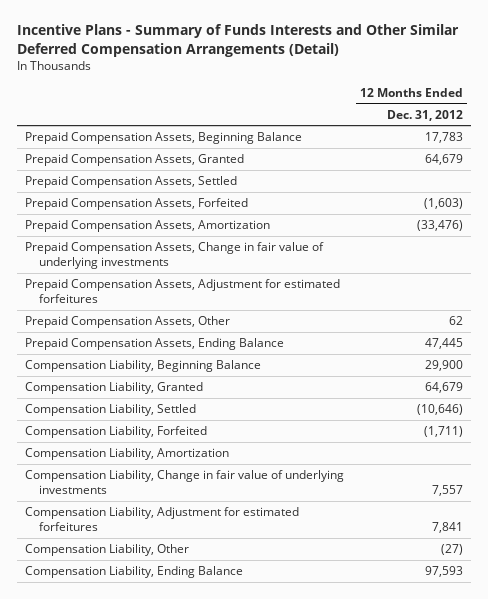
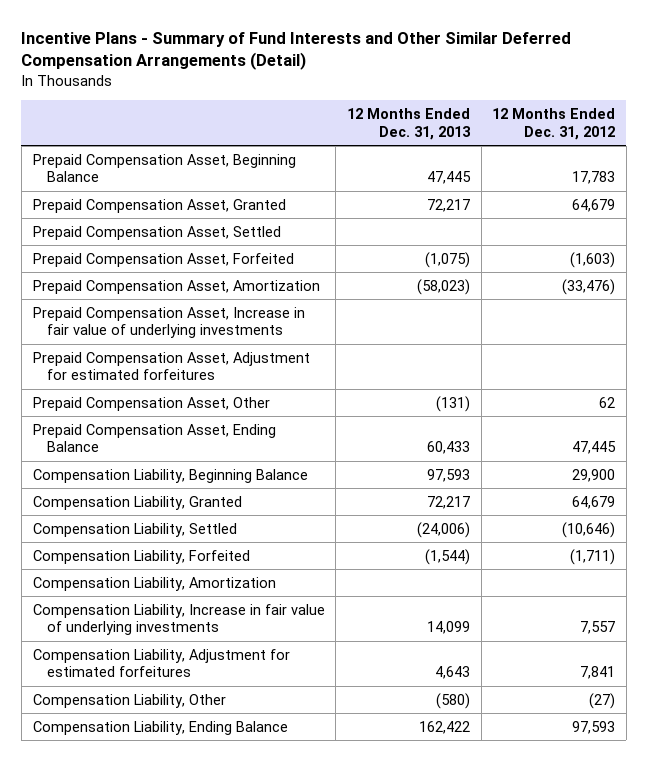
[16,24,459,57] Incentive Plans - Summary of Funds Interests and Other Similar Deferred Compensation Arrangements (Detail) -> [21,31,572,71] Incentive Plans - Summary of Fund Interests and Other Similar Deferred Compensation Arrangements (Detail)
none -> [346,107,471,140] 12 Months Ended Dec. 31, 2013
[24,132,302,145] Prepaid Compensation Assets, Beginning Balance -> [32,153,296,183] Prepaid Compensation Asset, Beginning Balance
[24,154,244,167] Prepaid Compensation Assets, Granted -> [32,198,286,213] Prepaid Compensation Asset, Granted
[24,176,237,189] Prepaid Compensation Assets, Settled -> [32,225,281,240] Prepaid Compensation Asset, Settled
[24,198,248,211] Prepaid Compensation Assets, Forfeited -> [32,252,294,267] Prepaid Compensation Asset, Forfeited
[24,220,270,233] Prepaid Compensation Assets, Amortization -> [32,279,320,294] Prepaid Compensation Asset, Amortization
[24,242,324,270] Prepaid Compensation Assets, Change in fair value of underlying investments -> [32,306,305,339] Prepaid Compensation Asset, Increase in fair value of underlying investments
[24,279,340,304] Prepaid Compensation Assets, Adjustment for estimated forfeitures -> [32,351,310,381] Prepaid Compensation Asset, Adjustment for estimated forfeitures
[24,316,230,329] Prepaid Compensation Assets, Other -> [32,396,270,411] Prepaid Compensation Asset, Other
[24,338,284,351] Prepaid Compensation Assets, Ending Balance -> [32,423,276,453] Prepaid Compensation Asset, Ending Balance
[24,470,344,495] Compensation Liability, Change in fair value of underlying investments -> [32,603,325,636] Compensation Liability, Increase in fair value of underlying investments

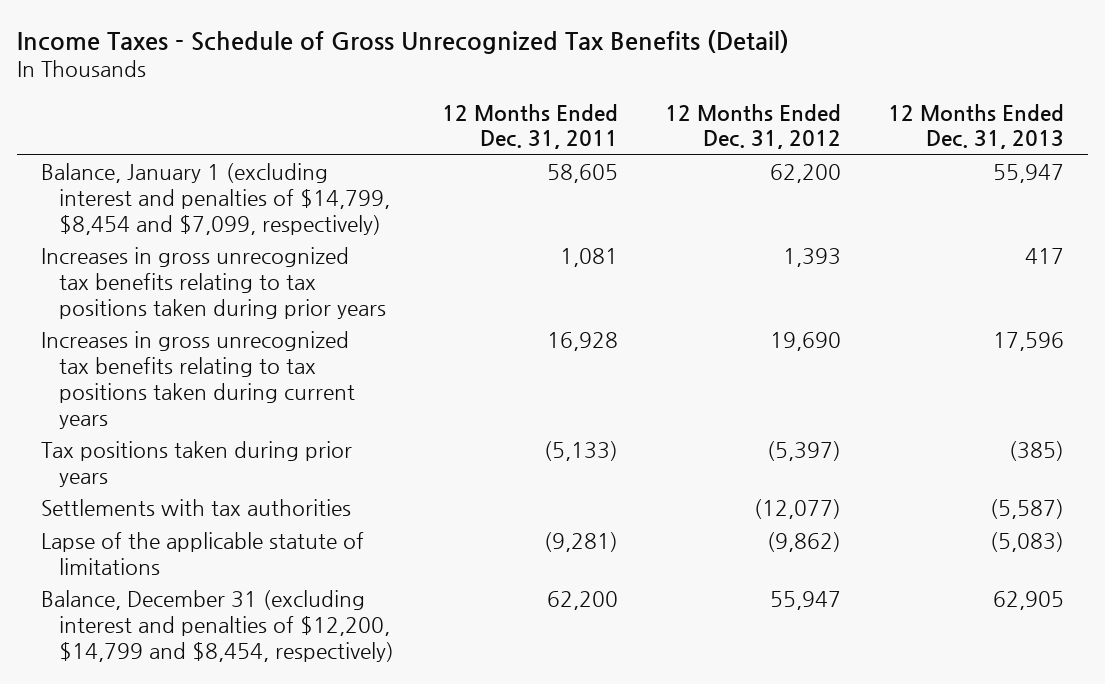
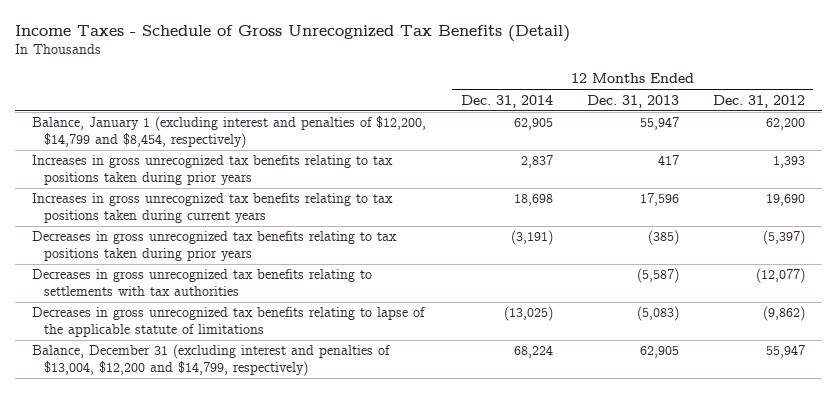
[441,103,618,150] 12 Months Ended Dec. 31, 2011 -> none
none -> [460,94,553,108] Dec. 31, 2014
[40,163,391,236] Balance, January 1 (excluding interest and penalties of $14,799, $8,454 and $7,099, respectively) -> [32,116,427,149] Balance, January 1 (excluding interest and penalties of $12,200, $14,799 and $8,454, respectively)
[40,441,352,488] Tax positions taken during prior years -> [32,231,398,262] Decreases in gross unrecognized tax benefits relating to tax positions taken during prior years
[40,499,351,517] Settlements with tax authorities -> [32,269,373,297] Decreases in gross unrecognized tax benefits relating to settlements with tax authorities
[40,532,364,576] Lapse of the applicable statute of limitations -> [32,307,426,338] Decreases in gross unrecognized tax benefits relating to lapse of the applicable statute of limitations
[40,590,395,663] Balance, December 31 (excluding interest and penalties of $12,200, $14,799 and $8,454, respectively) -> [32,344,391,377] Balance, December 31 (excluding interest and penalties of $13,004, $12,200 and $14,799, respectively)

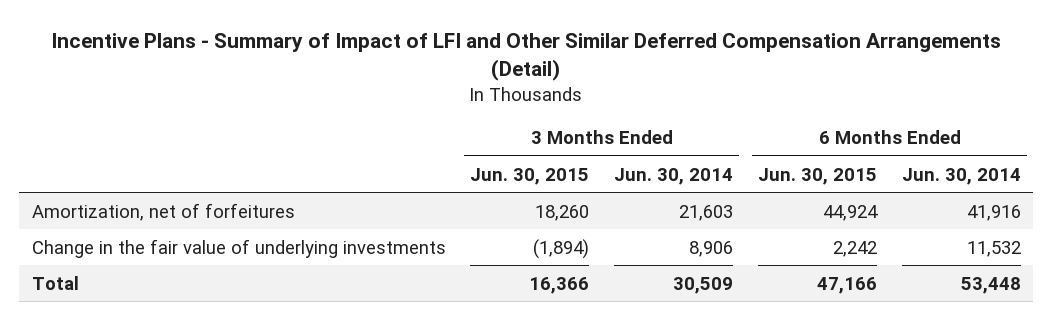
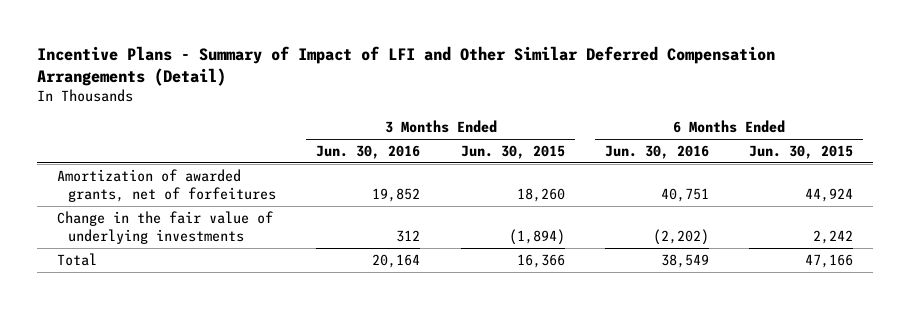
[614,167,734,185] Jun. 30, 2014 -> none
[901,167,1021,185] Jun. 30, 2014 -> none
none -> [316,144,421,159] Jun. 30, 2016
none -> [604,144,709,159] Jun. 30, 2016
[31,202,295,221] Amortization, net of forfeitures -> [57,168,277,202] Amortization of awarded grants, net of forfeitures

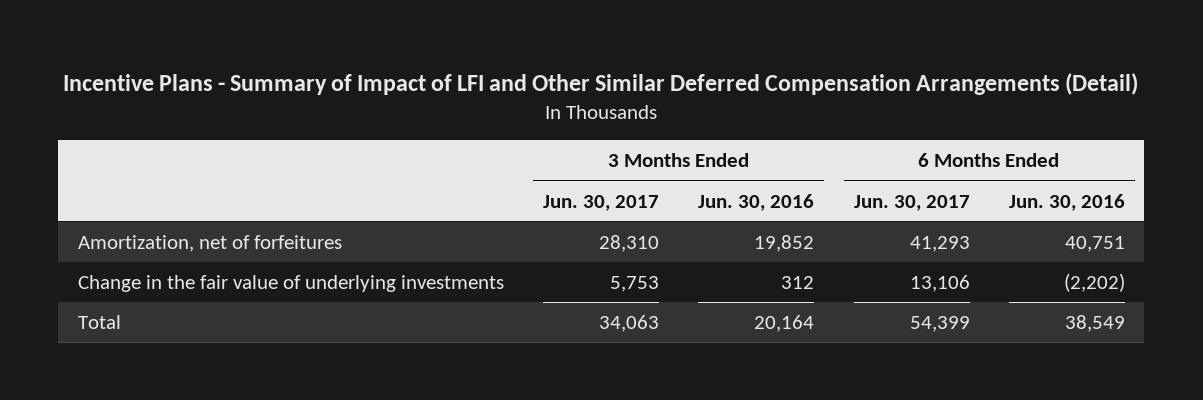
[460,144,565,159] Jun. 30, 2015 -> none
[749,144,854,159] Jun. 30, 2015 -> none
none -> [543,194,660,211] Jun. 30, 2017
none -> [853,194,970,211] Jun. 30, 2017
[57,168,277,202] Amortization of awarded grants, net of forfeitures -> [78,234,343,252] Amortization, net of forfeitures

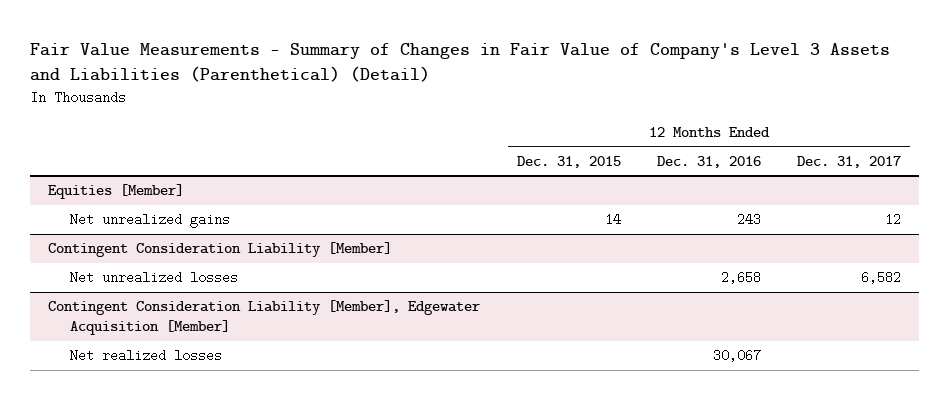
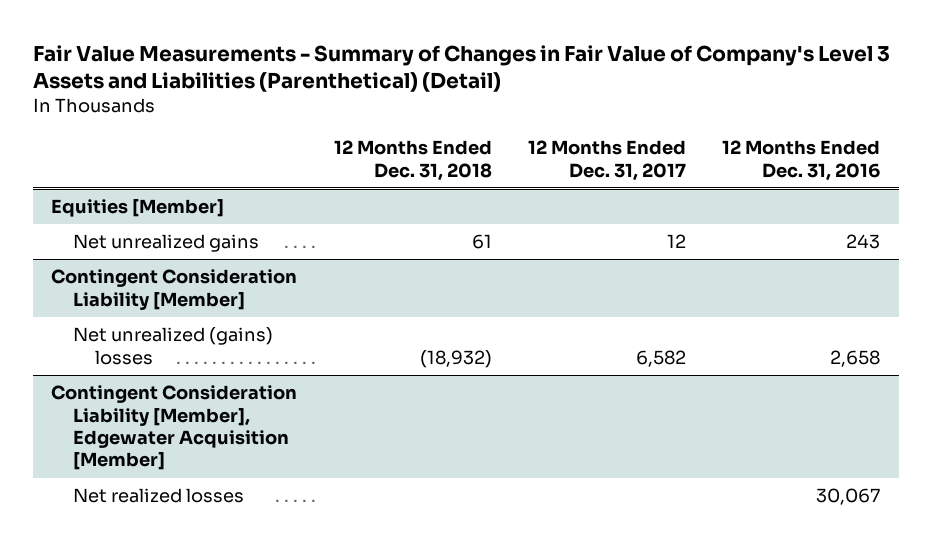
[516,155,621,168] Dec. 31, 2015 -> none
none -> [333,140,492,181] 12 Months Ended Dec. 31, 2018
[70,271,239,285] Net unrealized losses -> [73,327,274,365] Net unrealized (gains) losses

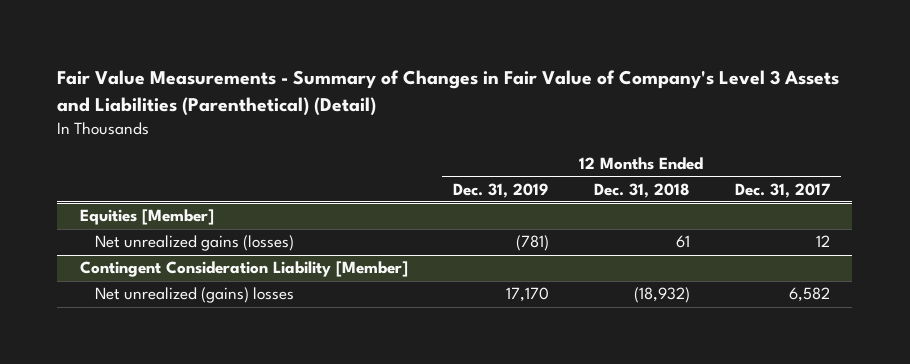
[722,140,881,181] 12 Months Ended Dec. 31, 2016 -> none
none -> [452,182,549,198] Dec. 31, 2019
[73,234,260,253] Net unrealized gains -> [94,235,294,252] Net unrealized gains (losses)
[51,385,298,471] Contingent Consideration Liability [Member], Edgewater Acquisition [Member] -> none
[73,488,245,504] Net realized losses -> none

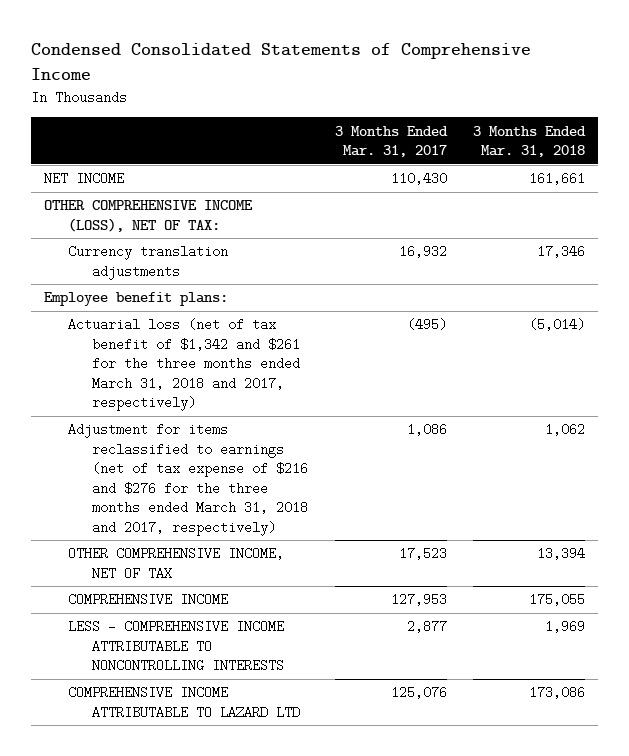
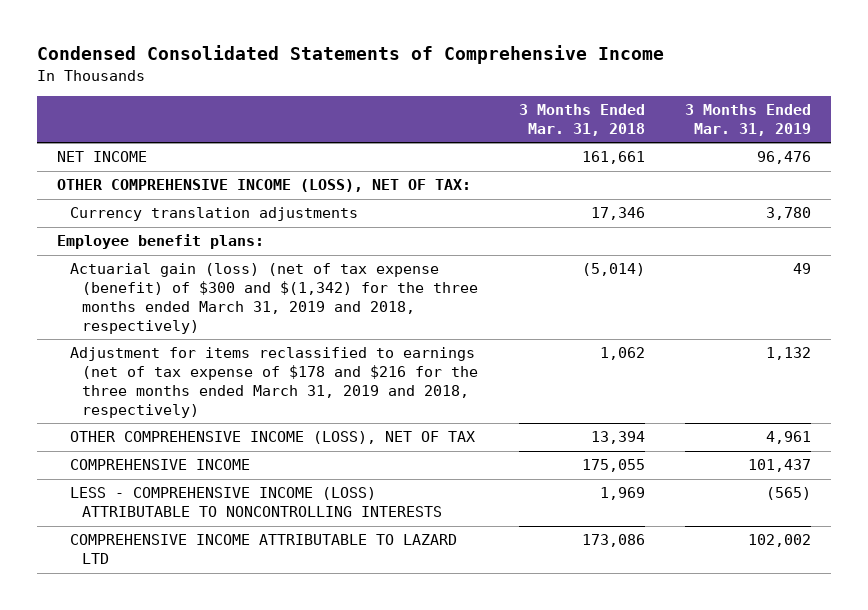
[334,125,448,158] 3 Months Ended Mar. 31, 2017 -> none
none -> [685,104,812,136] 3 Months Ended Mar. 31, 2019
[68,318,301,412] Actuarial loss (net of tax benefit of $1,342 and $261 for the three months ended March 31, 2018 and 2017, respectively) -> [69,263,479,334] Actuarial gain (loss) (net of tax expense (benefit) of $300 and $(1,342) for the three months ended March 31, 2019 and 2018, respectively)
[68,423,309,536] Adjustment for items reclassified to earnings (net of tax expense of $216 and $276 for the three months ended March 31, 2018 and 2017, respectively) -> [69,347,479,418] Adjustment for items reclassified to earnings (net of tax expense of $178 and $216 for the three months ended March 31, 2019 and 2018, respectively)
[68,547,285,580] OTHER COMPREHENSIVE INCOME, NET OF TAX -> [69,431,475,445] OTHER COMPREHENSIVE INCOME (LOSS), NET OF TAX
[68,620,285,673] LESS - COMPREHENSIVE INCOME ATTRIBUTABLE TO NONCONTROLLING INTERESTS -> [69,487,443,518] LESS - COMPREHENSIVE INCOME (LOSS) ATTRIBUTABLE TO NONCONTROLLING INTERESTS

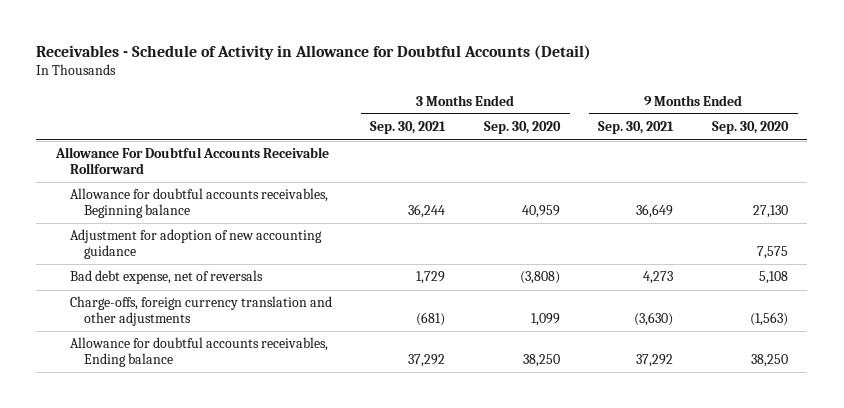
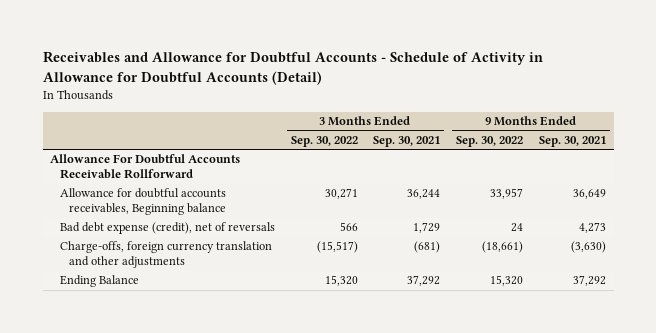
[36,45,592,61] Receivables - Schedule of Activity in Allowance for Doubtful Accounts (Detail) -> [42,51,543,86] Receivables and Allowance for Doubtful Accounts - Schedule of Activity in Allowance for Doubtful Accounts (Detail)
[483,121,561,135] Sep. 30, 2020 -> none
[711,121,789,135] Sep. 30, 2020 -> none
none -> [290,136,358,148] Sep. 30, 2022
none -> [456,136,524,148] Sep. 30, 2022
[69,229,322,260] Adjustment for adoption of new accounting guidance -> none
[69,270,263,285] Bad debt expense, net of reversals -> [59,222,275,235] Bad debt expense (credit), net of reversals
[69,337,328,368] Allowance for doubtful accounts receivables, Ending balance -> [59,275,139,288] Ending Balance

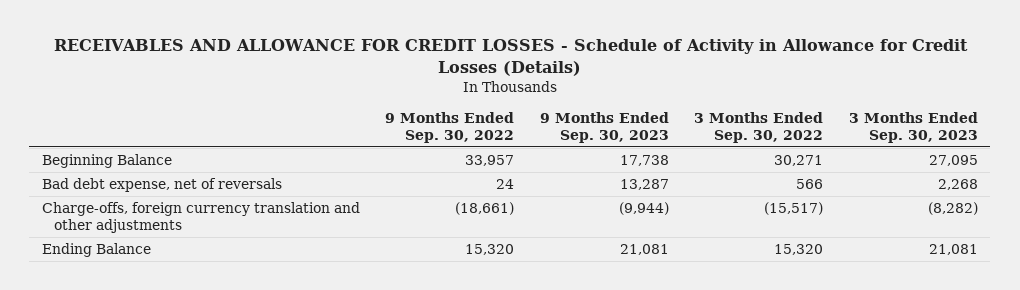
[42,51,543,86] Receivables and Allowance for Doubtful Accounts - Schedule of Activity in Allowance for Doubtful Accounts (Detail) -> [53,39,968,76] RECEIVABLES AND ALLOWANCE FOR CREDIT LOSSES - Schedule of Activity in Allowance for Credit Losses (Details)
[373,136,441,148] Sep. 30, 2021 -> none
[538,136,606,148] Sep. 30, 2021 -> none
none -> [539,111,669,143] 9 Months Ended Sep. 30, 2023
none -> [848,111,978,143] 3 Months Ended Sep. 30, 2023
[50,154,241,180] Allowance For Doubtful Accounts Receivable Rollforward -> none
[59,188,227,216] Allowance for doubtful accounts receivables, Beginning balance -> [41,154,172,169] Beginning Balance
[59,222,275,235] Bad debt expense (credit), net of reversals -> [41,178,282,193] Bad debt expense, net of reversals

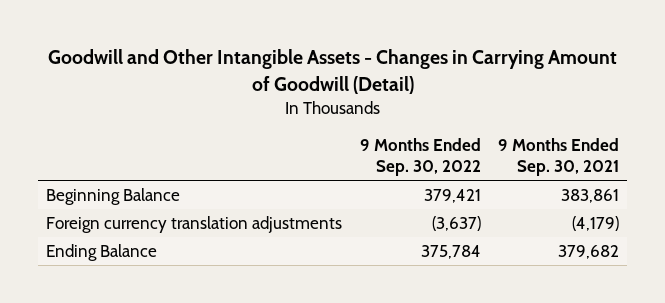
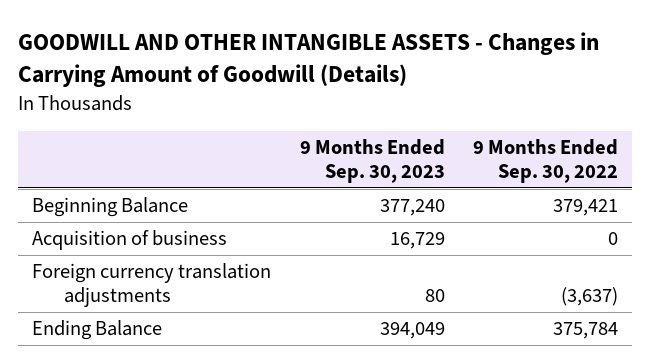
[47,49,617,94] Goodwill and Other Intangible Assets - Changes in Carrying Amount of Goodwill (Detail) -> [18,32,600,88] GOODWILL AND OTHER INTANGIBLE ASSETS - Changes in Carrying Amount of Goodwill (Details)
[497,137,619,177] 9 Months Ended Sep. 30, 2021 -> none
none -> [299,139,445,183] 9 Months Ended Sep. 30, 2023
none -> [32,230,228,251] Acquisition of business

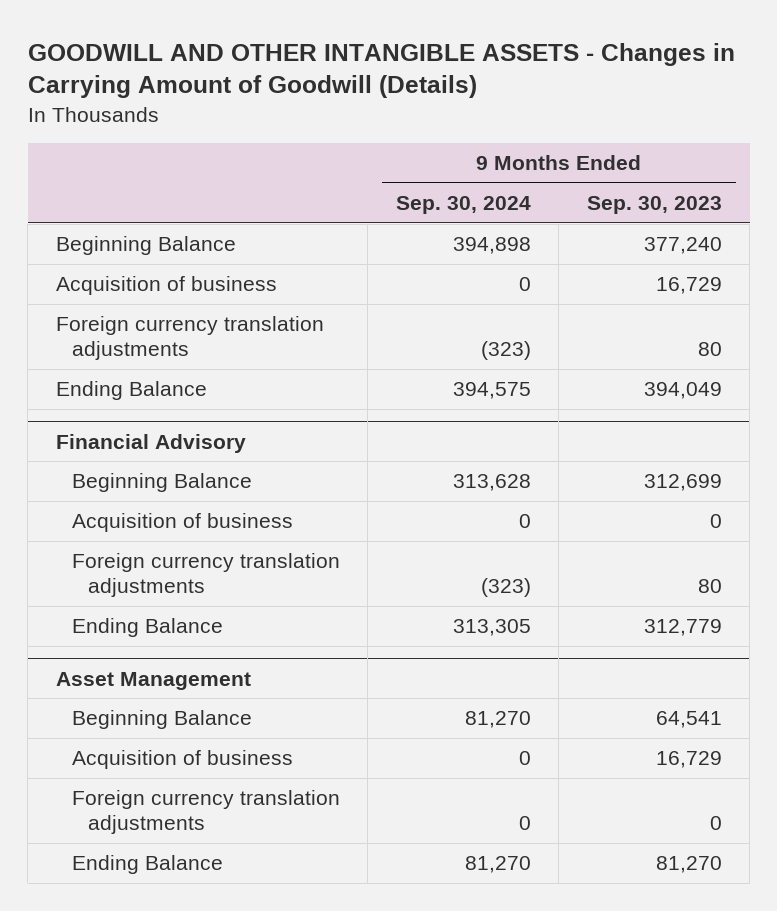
[473,139,619,183] 9 Months Ended Sep. 30, 2022 -> none
none -> [395,195,531,214] Sep. 30, 2024
none -> [55,433,246,453] Financial Advisory
none -> [71,473,252,493] Beginning Balance
none -> [71,513,293,533] Acquisition of business
none -> [71,553,340,598] Foreign currency translation adjustments
none -> [71,618,223,638] Ending Balance
none -> [55,671,251,690] Asset Management
none -> [71,710,252,730] Beginning Balance
none -> [71,750,293,770] Acquisition of business
none -> [71,790,340,835] Foreign currency translation adjustments
none -> [71,855,223,875] Ending Balance

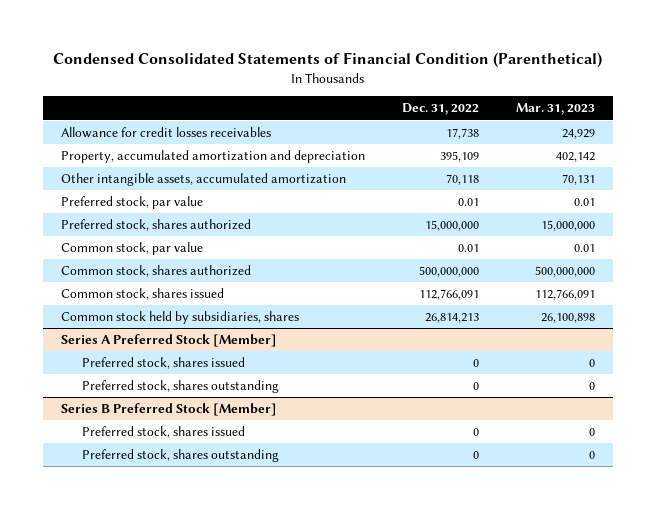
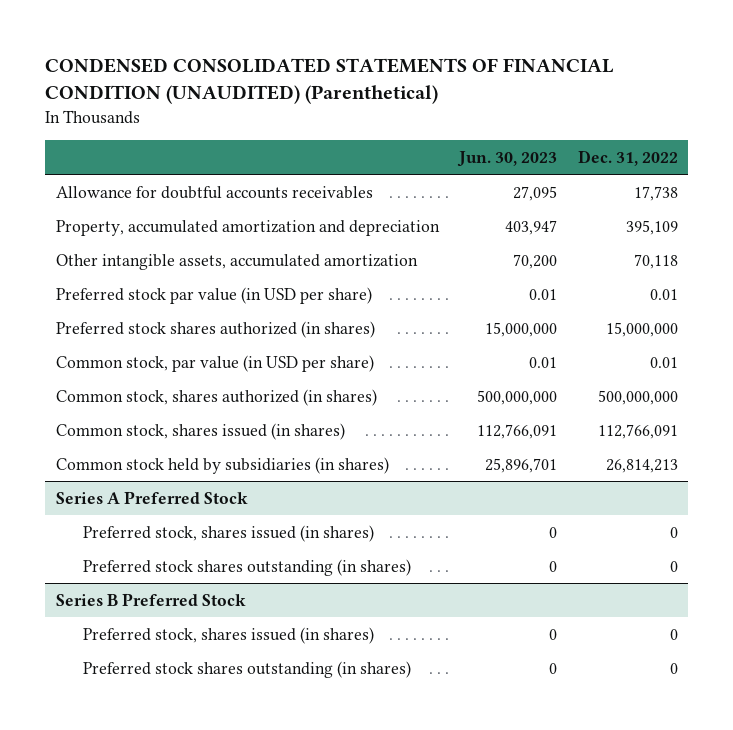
[53,52,603,69] Condensed Consolidated Statements of Financial Condition (Parenthetical) -> [45,58,615,105] CONDENSED CONSOLIDATED STATEMENTS OF FINANCIAL CONDITION (UNAUDITED) (Parenthetical)
[516,103,596,116] Mar. 31, 2023 -> none
none -> [457,150,558,167] Jun. 30, 2023
[61,127,272,139] Allowance for credit losses receivables -> [55,185,373,199] Allowance for doubtful accounts receivables
[61,196,204,210] Preferred stock, par value -> [55,286,372,304] Preferred stock par value (in USD per share)
[61,219,252,232] Preferred stock, shares authorized -> [55,320,375,338] Preferred stock shares authorized (in shares)
[61,242,204,256] Common stock, par value -> [55,354,374,372] Common stock, par value (in USD per share)
[61,265,252,278] Common stock, shares authorized -> [55,388,377,406] Common stock, shares authorized (in shares)
[61,288,225,301] Common stock, shares issued -> [55,422,345,440] Common stock, shares issued (in shares)
[61,311,300,325] Common stock held by subsidiaries, shares -> [55,456,389,474] Common stock held by subsidiaries (in shares)
[61,334,278,348] Series A Preferred Stock [Member] -> [55,490,248,504] Series A Preferred Stock
[82,357,246,370] Preferred stock, shares issued -> [82,524,374,542] Preferred stock, shares issued (in shares)
[82,380,280,394] Preferred stock, shares outstanding -> [82,558,411,576] Preferred stock shares outstanding (in shares)
[61,403,278,417] Series B Preferred Stock [Member] -> [55,592,246,606] Series B Preferred Stock
[82,426,246,439] Preferred stock, shares issued -> [82,626,374,644] Preferred stock, shares issued (in shares)
[82,449,280,463] Preferred stock, shares outstanding -> [82,660,411,678] Preferred stock shares outstanding (in shares)

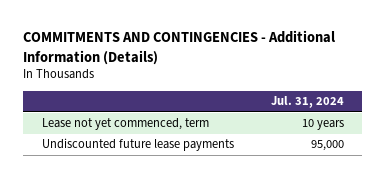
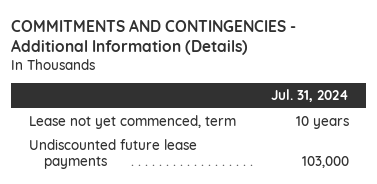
[310,140,344,152] 95,000 -> [301,155,349,168] 103,000

